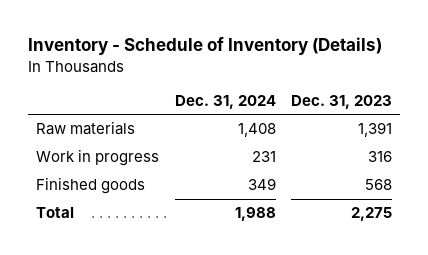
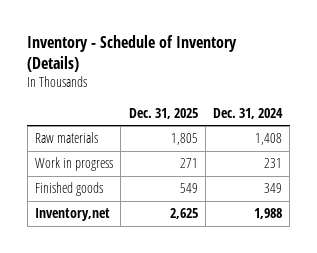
[290,94,392,109] Dec. 31, 2023 -> none
none -> [128,107,198,119] Dec. 31, 2025
[36,207,75,219] Total -> [34,208,110,222] Inventory,net

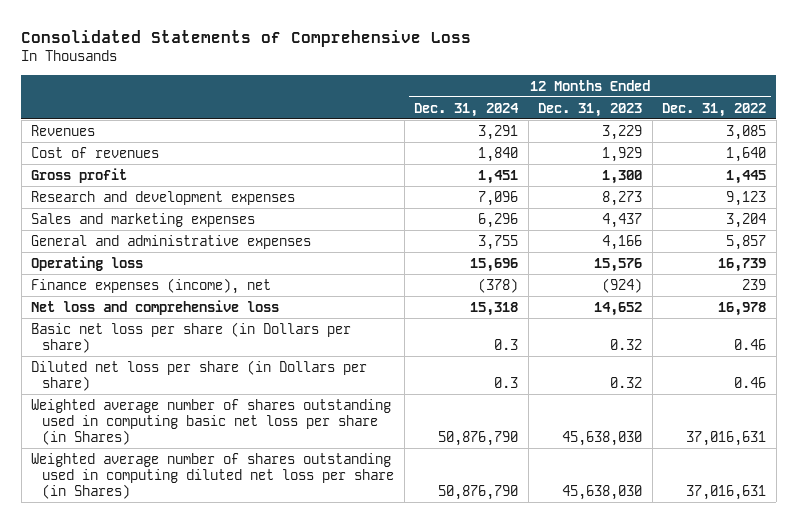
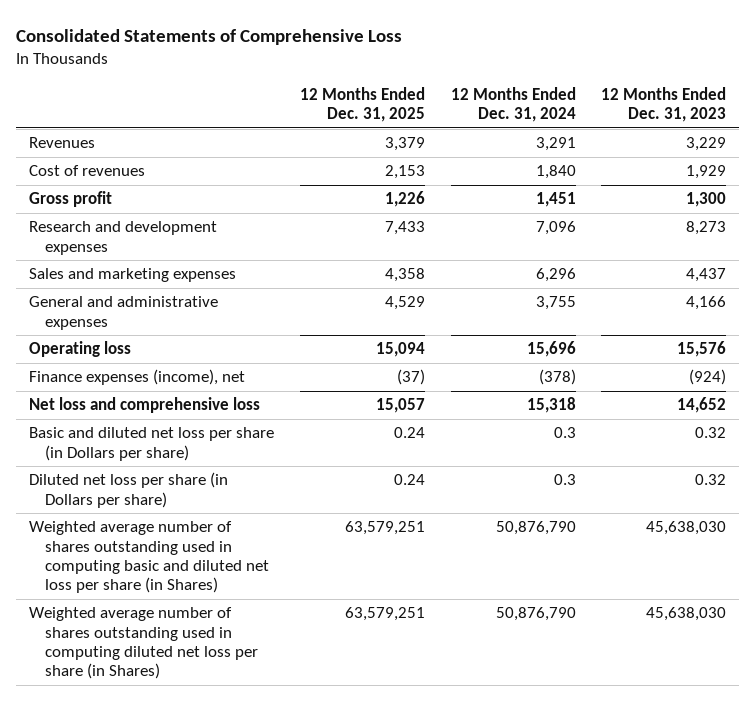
[662,102,767,117] Dec. 31, 2022 -> none
none -> [299,86,425,123] 12 Months Ended Dec. 31, 2025
[31,321,352,353] Basic net loss per share (in Dollars per share) -> [28,427,274,461] Basic and diluted net loss per share (in Dollars per share)
[31,398,392,445] Weighted average number of shares outstanding used in computing basic net loss per share (in Shares) -> [28,521,269,594] Weighted average number of shares outstanding used in computing basic and diluted net loss per share (in Shares)

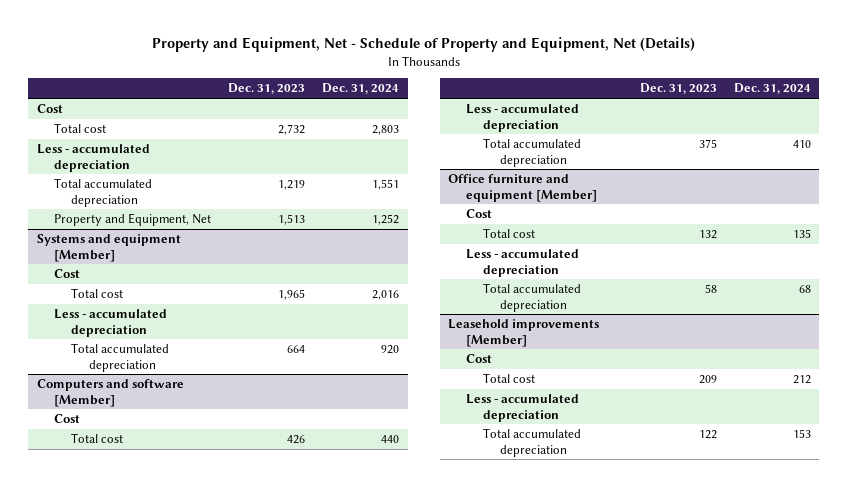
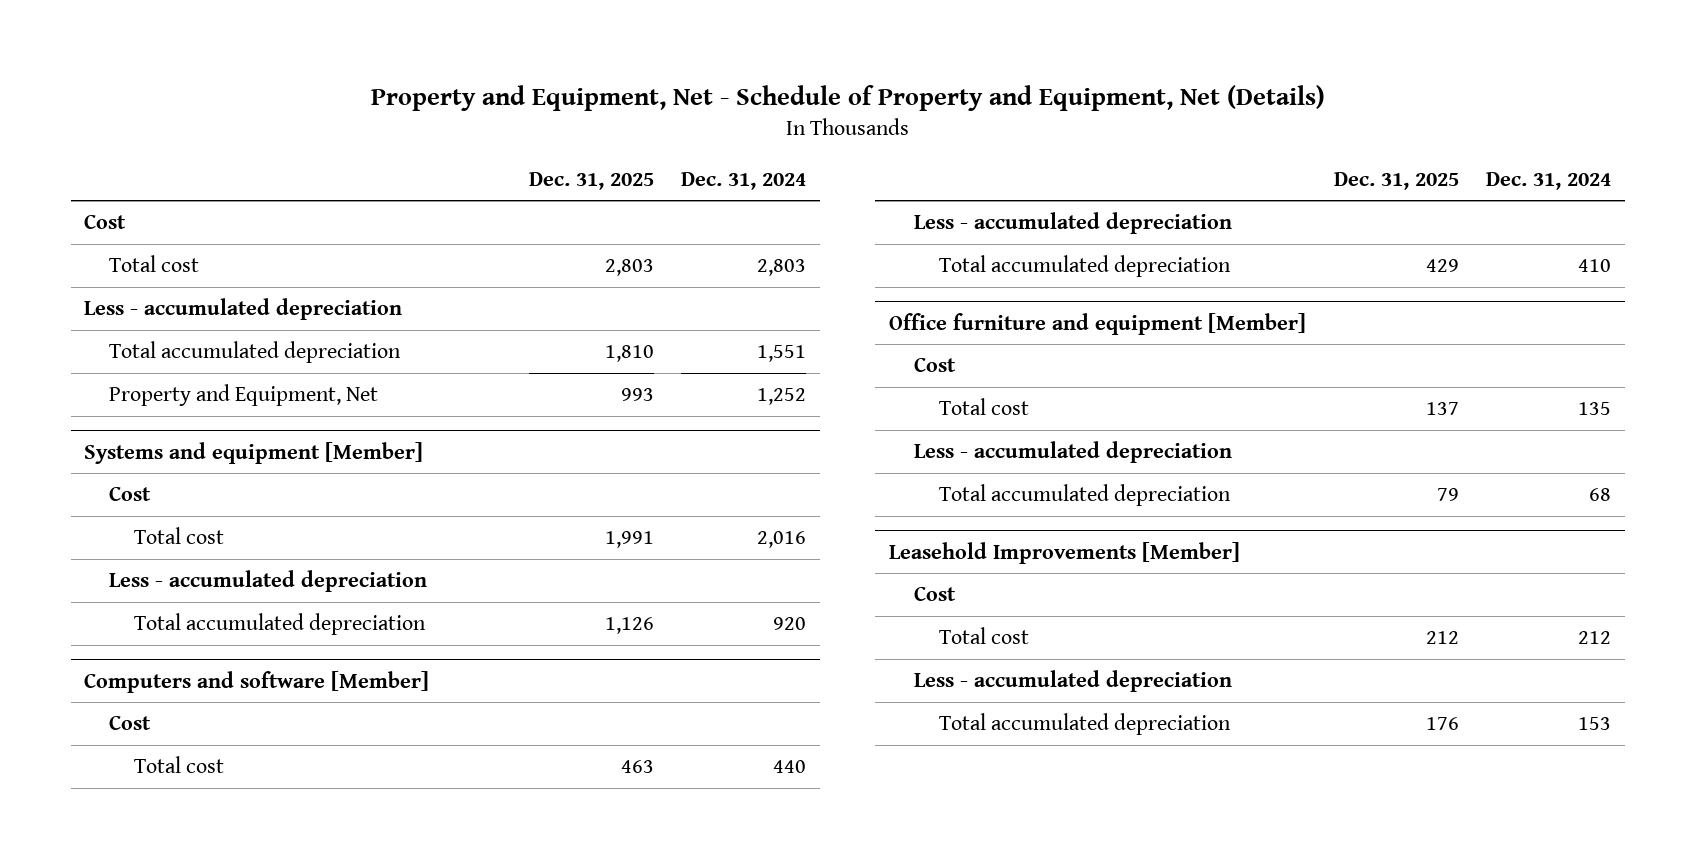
[228,83,306,95] Dec. 31, 2023 -> none
none -> [528,171,654,190] Dec. 31, 2025
[448,319,600,347] Leasehold improvements [Member] -> [889,541,1241,564] Leasehold Improvements [Member]

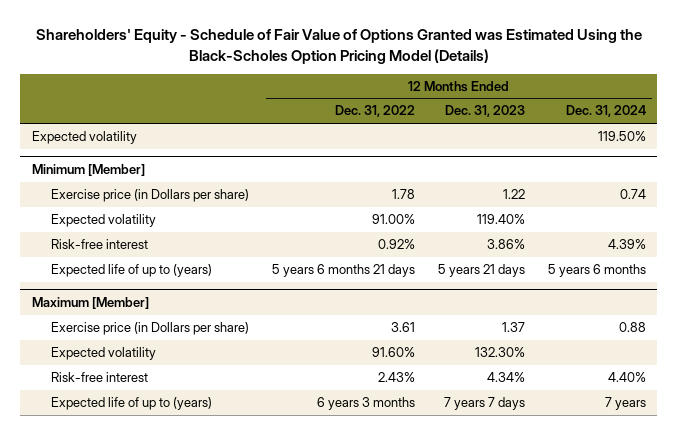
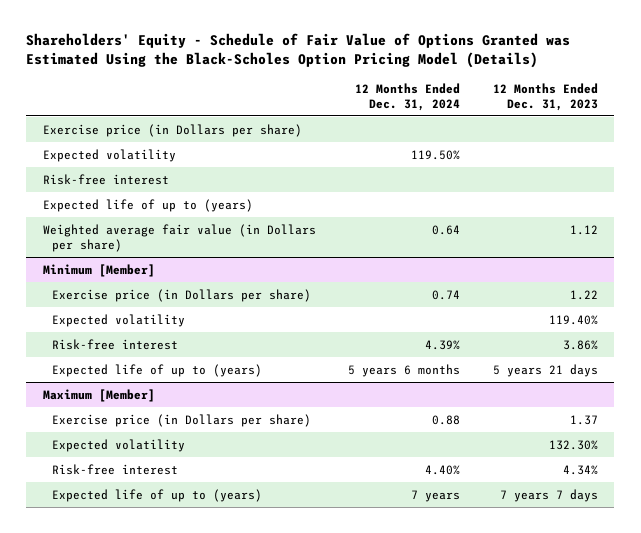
[334,105,415,118] Dec. 31, 2022 -> none
none -> [42,123,302,137] Exercise price (in Dollars per share)
none -> [42,173,169,185] Risk-free interest
none -> [42,198,253,212] Expected life of up to (years)
none -> [42,223,316,252] Weighted average fair value (in Dollars per share)

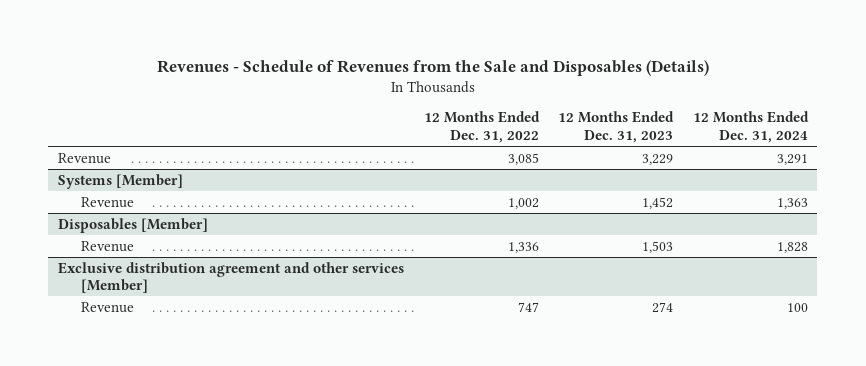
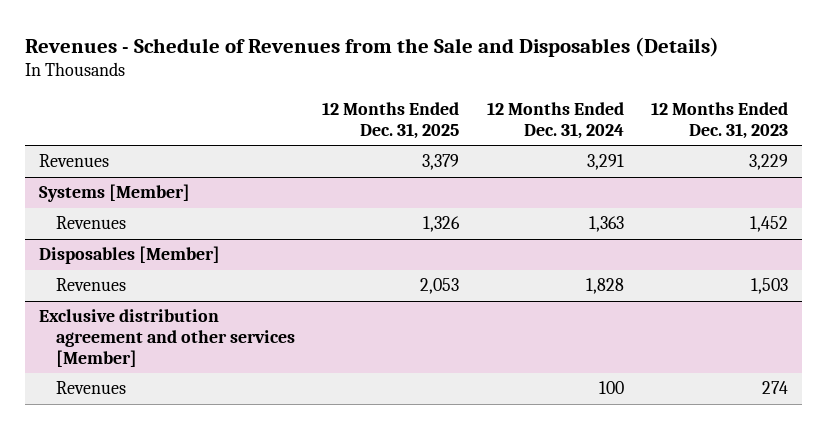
[423,111,540,143] 12 Months Ended Dec. 31, 2022 -> none
none -> [322,102,460,140] 12 Months Ended Dec. 31, 2025
[58,152,112,164] Revenue -> [38,154,109,168] Revenues
[80,196,134,208] Revenue -> [56,216,127,230] Revenues
[80,240,134,252] Revenue -> [56,278,127,292] Revenues
[80,301,134,313] Revenue -> [56,381,127,395] Revenues

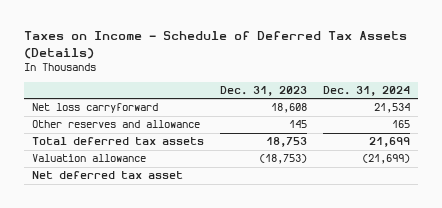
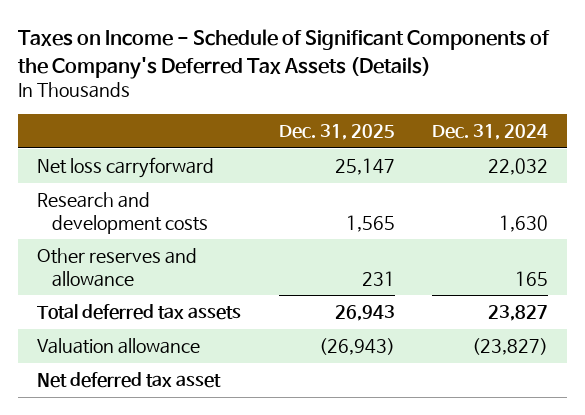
[24,31,408,59] Taxes on Income - Schedule of Deferred Tax Assets (Details) -> [18,29,551,79] Taxes on Income - Schedule of Significant Components of the Company's Deferred Tax Assets (Details)
[219,86,307,97] Dec. 31, 2023 -> none
none -> [278,124,395,141] Dec. 31, 2025
[373,103,410,114] 21,534 -> [488,158,549,176] 22,032
none -> [36,192,209,234] Research and development costs
[368,137,410,148] 21,699 -> [488,305,549,322] 23,827
[361,154,410,165] (21,699) -> [472,338,549,356] (23,827)

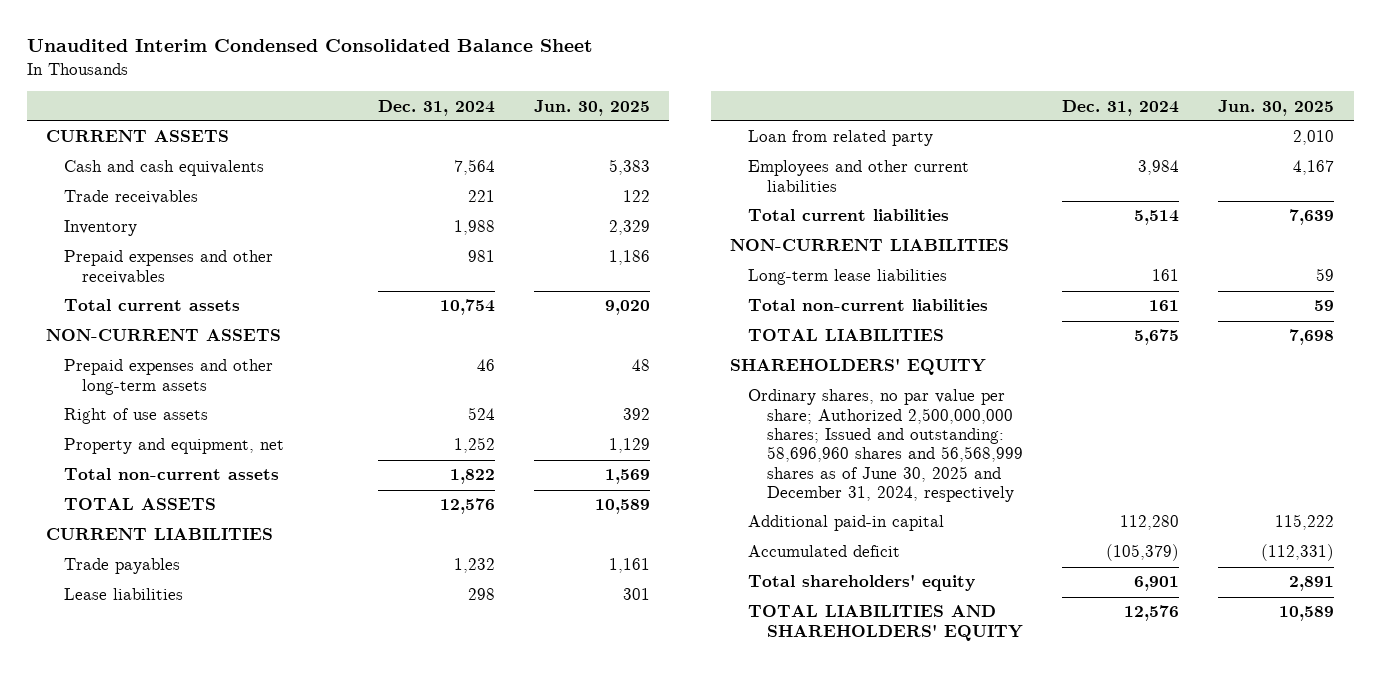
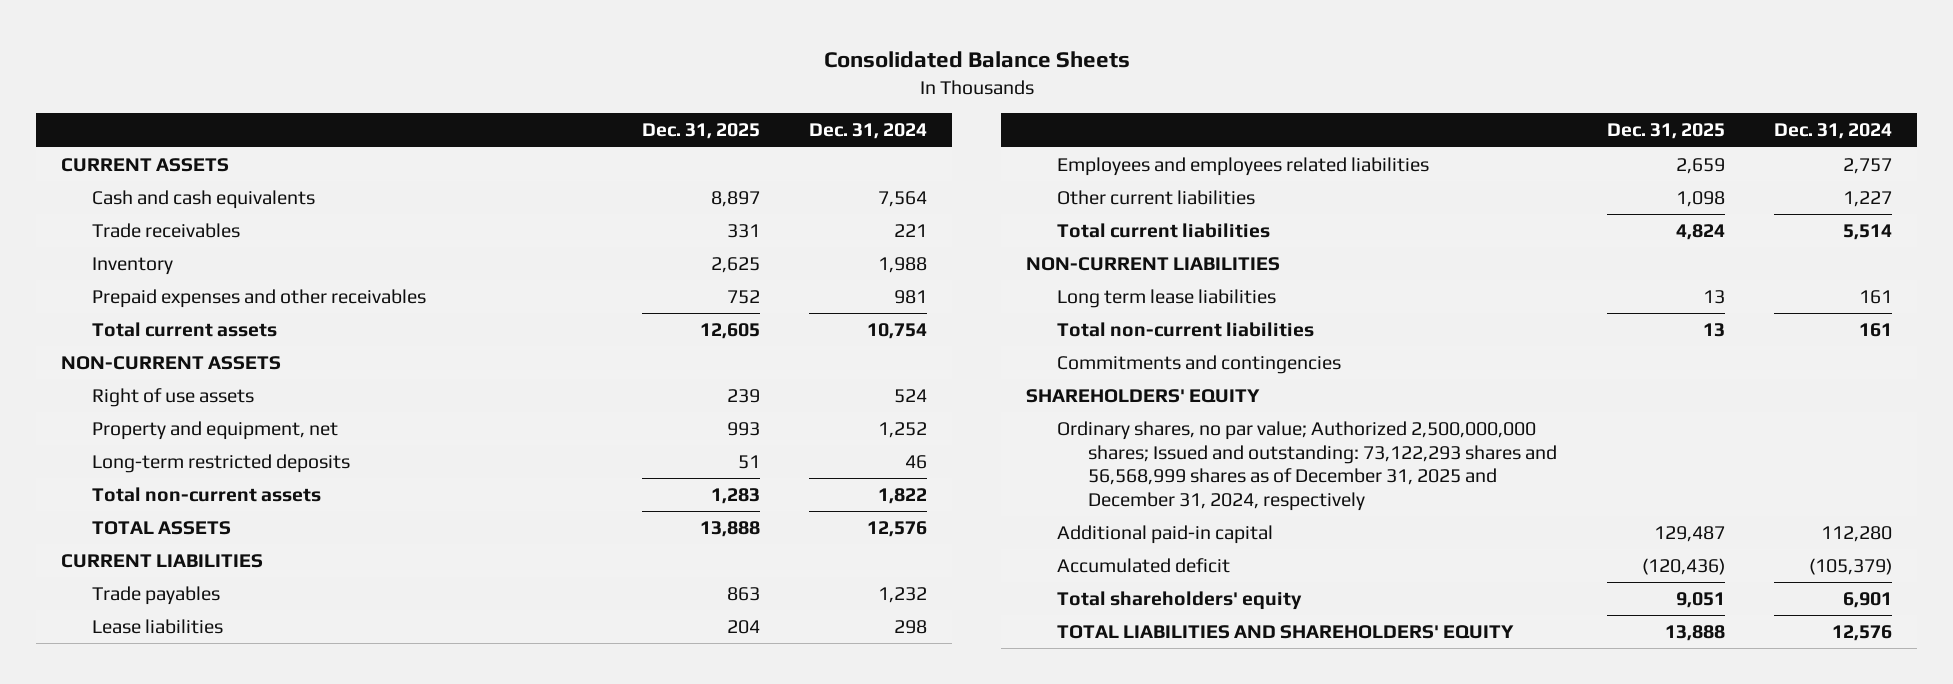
[26,39,593,53] Unaudited Interim Condensed Consolidated Balance Sheet -> [823,50,1130,68] Consolidated Balance Sheets
[533,99,650,116] Jun. 30, 2025 -> none
none -> [641,123,760,140] Dec. 31, 2025
[64,359,274,395] Prepaid expenses and other long-term assets -> none
none -> [92,454,351,474] Long-term restricted deposits
[748,130,934,147] Loan from related party -> none
[748,160,970,192] Employees and other current liabilities -> [1057,157,1430,177] Employees and employees related liabilities
[1137,160,1179,176] 3,984 -> [1843,158,1893,175] 2,757
none -> [1057,190,1256,206] Other current liabilities
[748,269,948,286] Long-term lease liabilities -> [1057,289,1277,309] Long term lease liabilities
[748,329,945,342] TOTAL LIABILITIES -> none
none -> [1057,355,1342,375] Commitments and contingencies
[748,389,1023,503] Ordinary shares, no par value per share; Authorized 2,500,000,000 shares; Issued and outstanding: 58,696,960 shares and 56,568,999 shares as of June 30, 2025 and December 31, 2024, respectively -> [1057,421,1558,511] Ordinary shares, no par value; Authorized 2,500,000,000 shares; Issued and outstanding: 73,122,293 shares and 56,568,999 shares as of December 31, 2025 and December 31, 2024, respectively

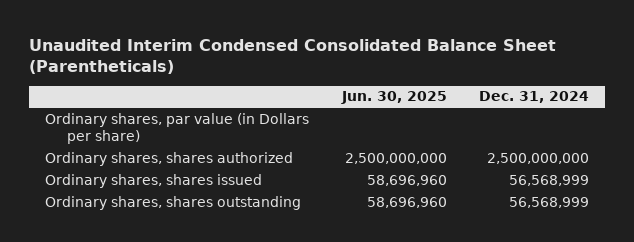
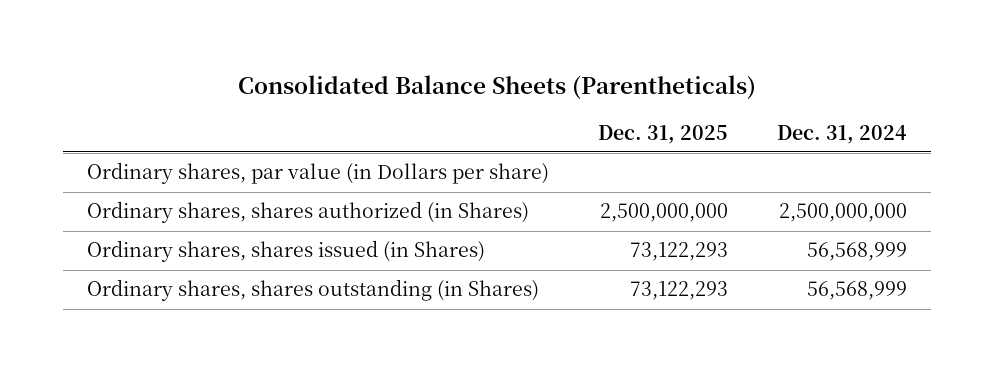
[29,38,557,74] Unaudited Interim Condensed Consolidated Balance Sheet (Parentheticals) -> [237,74,756,99] Consolidated Balance Sheets (Parentheticals)
[340,91,447,105] Jun. 30, 2025 -> none
none -> [597,124,728,144] Dec. 31, 2025
[45,151,294,166] Ordinary shares, shares authorized -> [87,201,530,224] Ordinary shares, shares authorized (in Shares)
[45,173,263,188] Ordinary shares, shares issued -> [87,240,486,263] Ordinary shares, shares issued (in Shares)
[45,195,302,210] Ordinary shares, shares outstanding -> [87,279,540,302] Ordinary shares, shares outstanding (in Shares)

